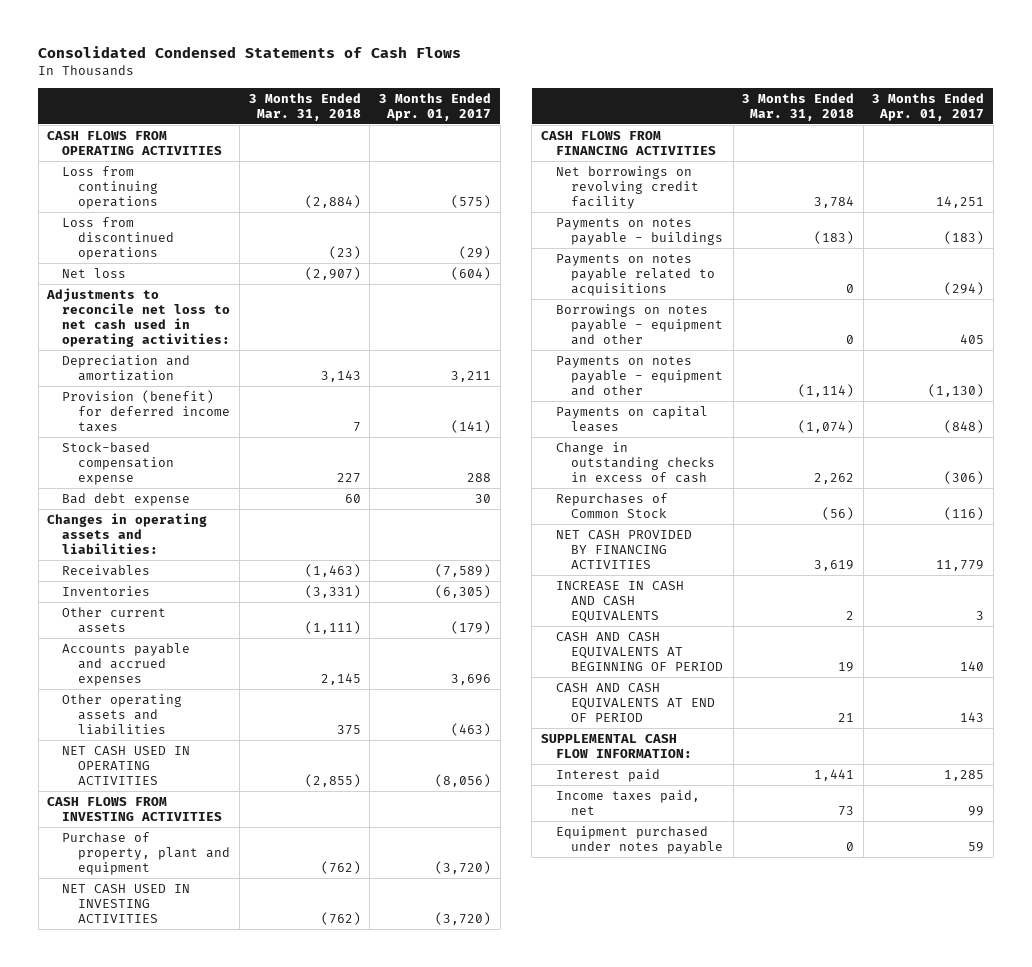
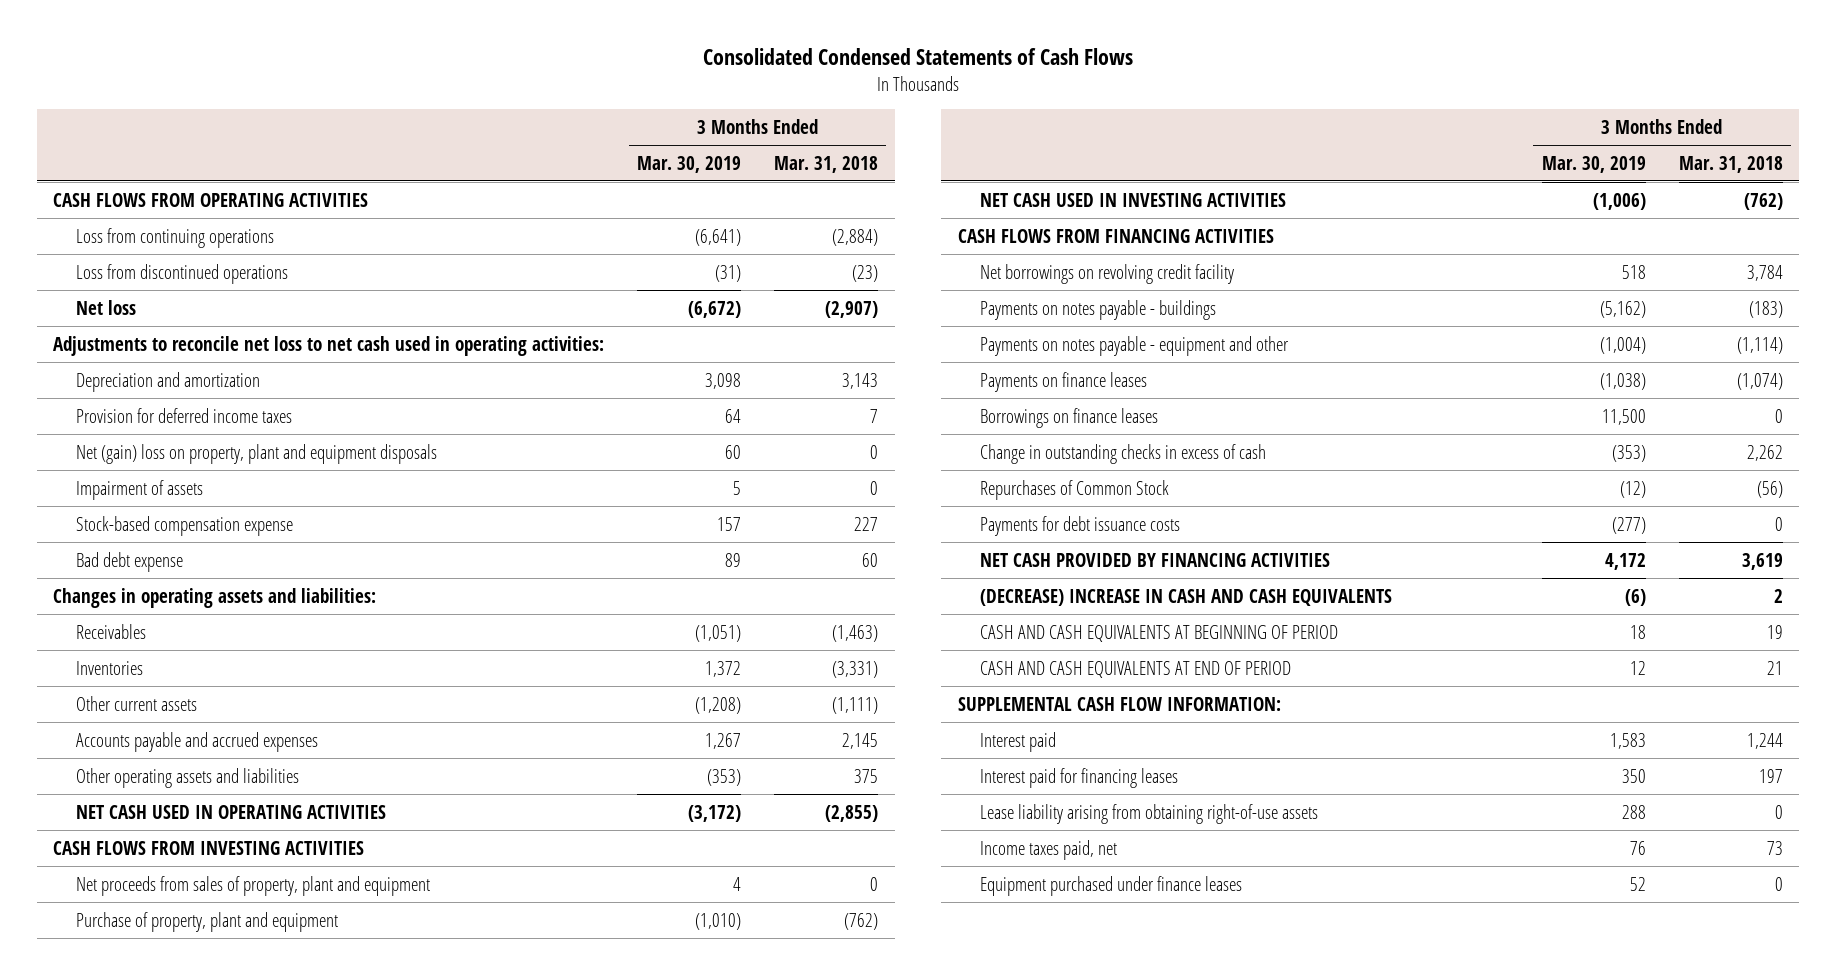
[378,92,491,121] 3 Months Ended Apr. 01, 2017 -> none
none -> [637,155,742,173] Mar. 30, 2019
[62,389,230,433] Provision (benefit) for deferred income taxes -> [75,407,292,423] Provision for deferred income taxes
none -> [75,443,437,464] Net (gain) loss on property, plant and equipment disposals
none -> [75,479,203,500] Impairment of assets
none -> [75,875,430,896] Net proceeds from sales of property, plant and equipment
[555,253,715,297] Payments on notes payable related to acquisitions -> none
[555,303,723,346] Borrowings on notes payable - equipment and other -> none
[555,405,708,432] Payments on capital leases -> [980,371,1148,392] Payments on finance leases
none -> [980,407,1159,428] Borrowings on finance leases
none -> [980,515,1181,536] Payments for debt issuance costs
[555,580,684,624] INCREASE IN CASH AND CASH EQUIVALENTS -> [980,588,1393,606] (DECREASE) INCREASE IN CASH AND CASH EQUIVALENTS
[814,768,855,781] 1,441 -> [1746,732,1783,749] 1,244
none -> [980,767,1179,788] Interest paid for financing leases
none -> [980,803,1319,824] Lease liability arising from obtaining right-of-use assets
[555,825,723,854] Equipment purchased under notes payable -> none
none -> [980,875,1243,896] Equipment purchased under finance leases

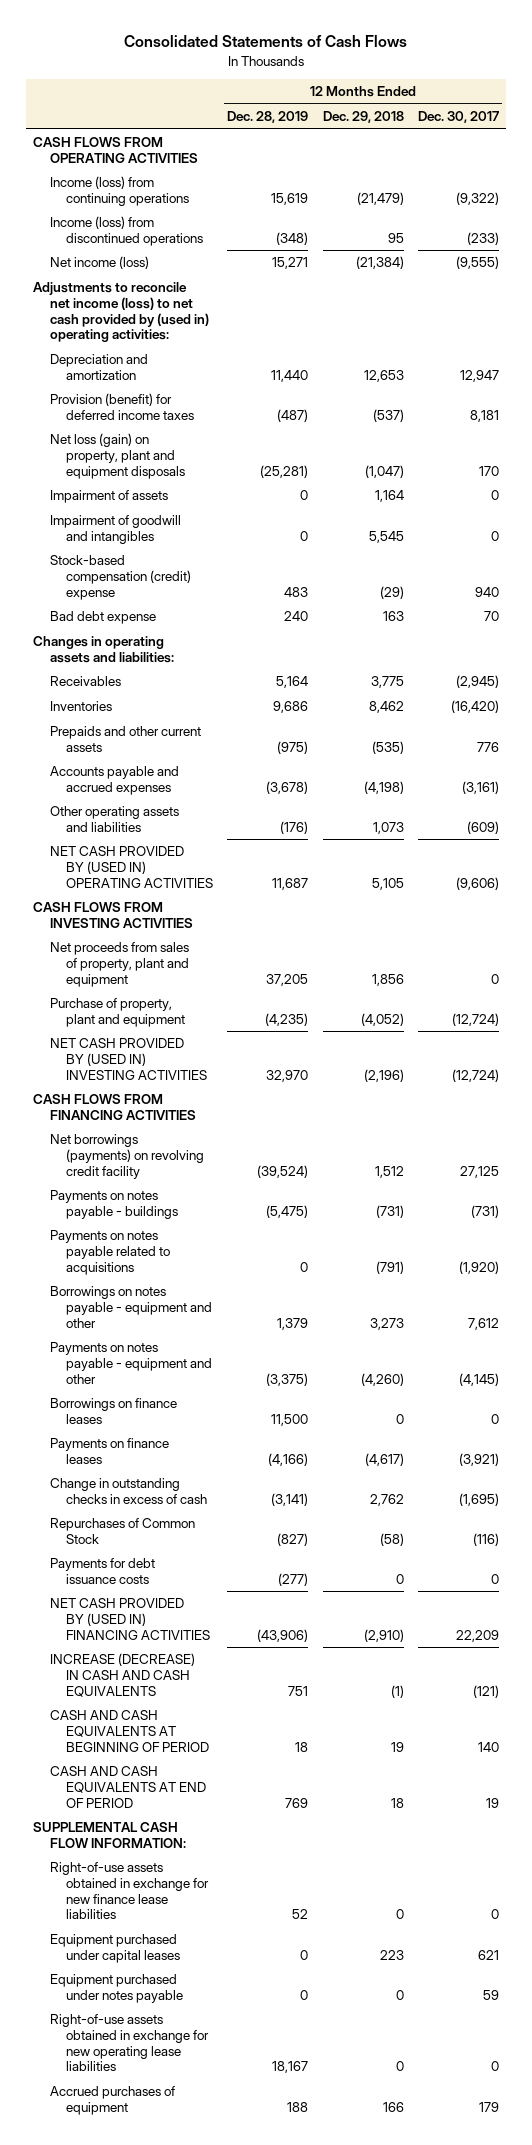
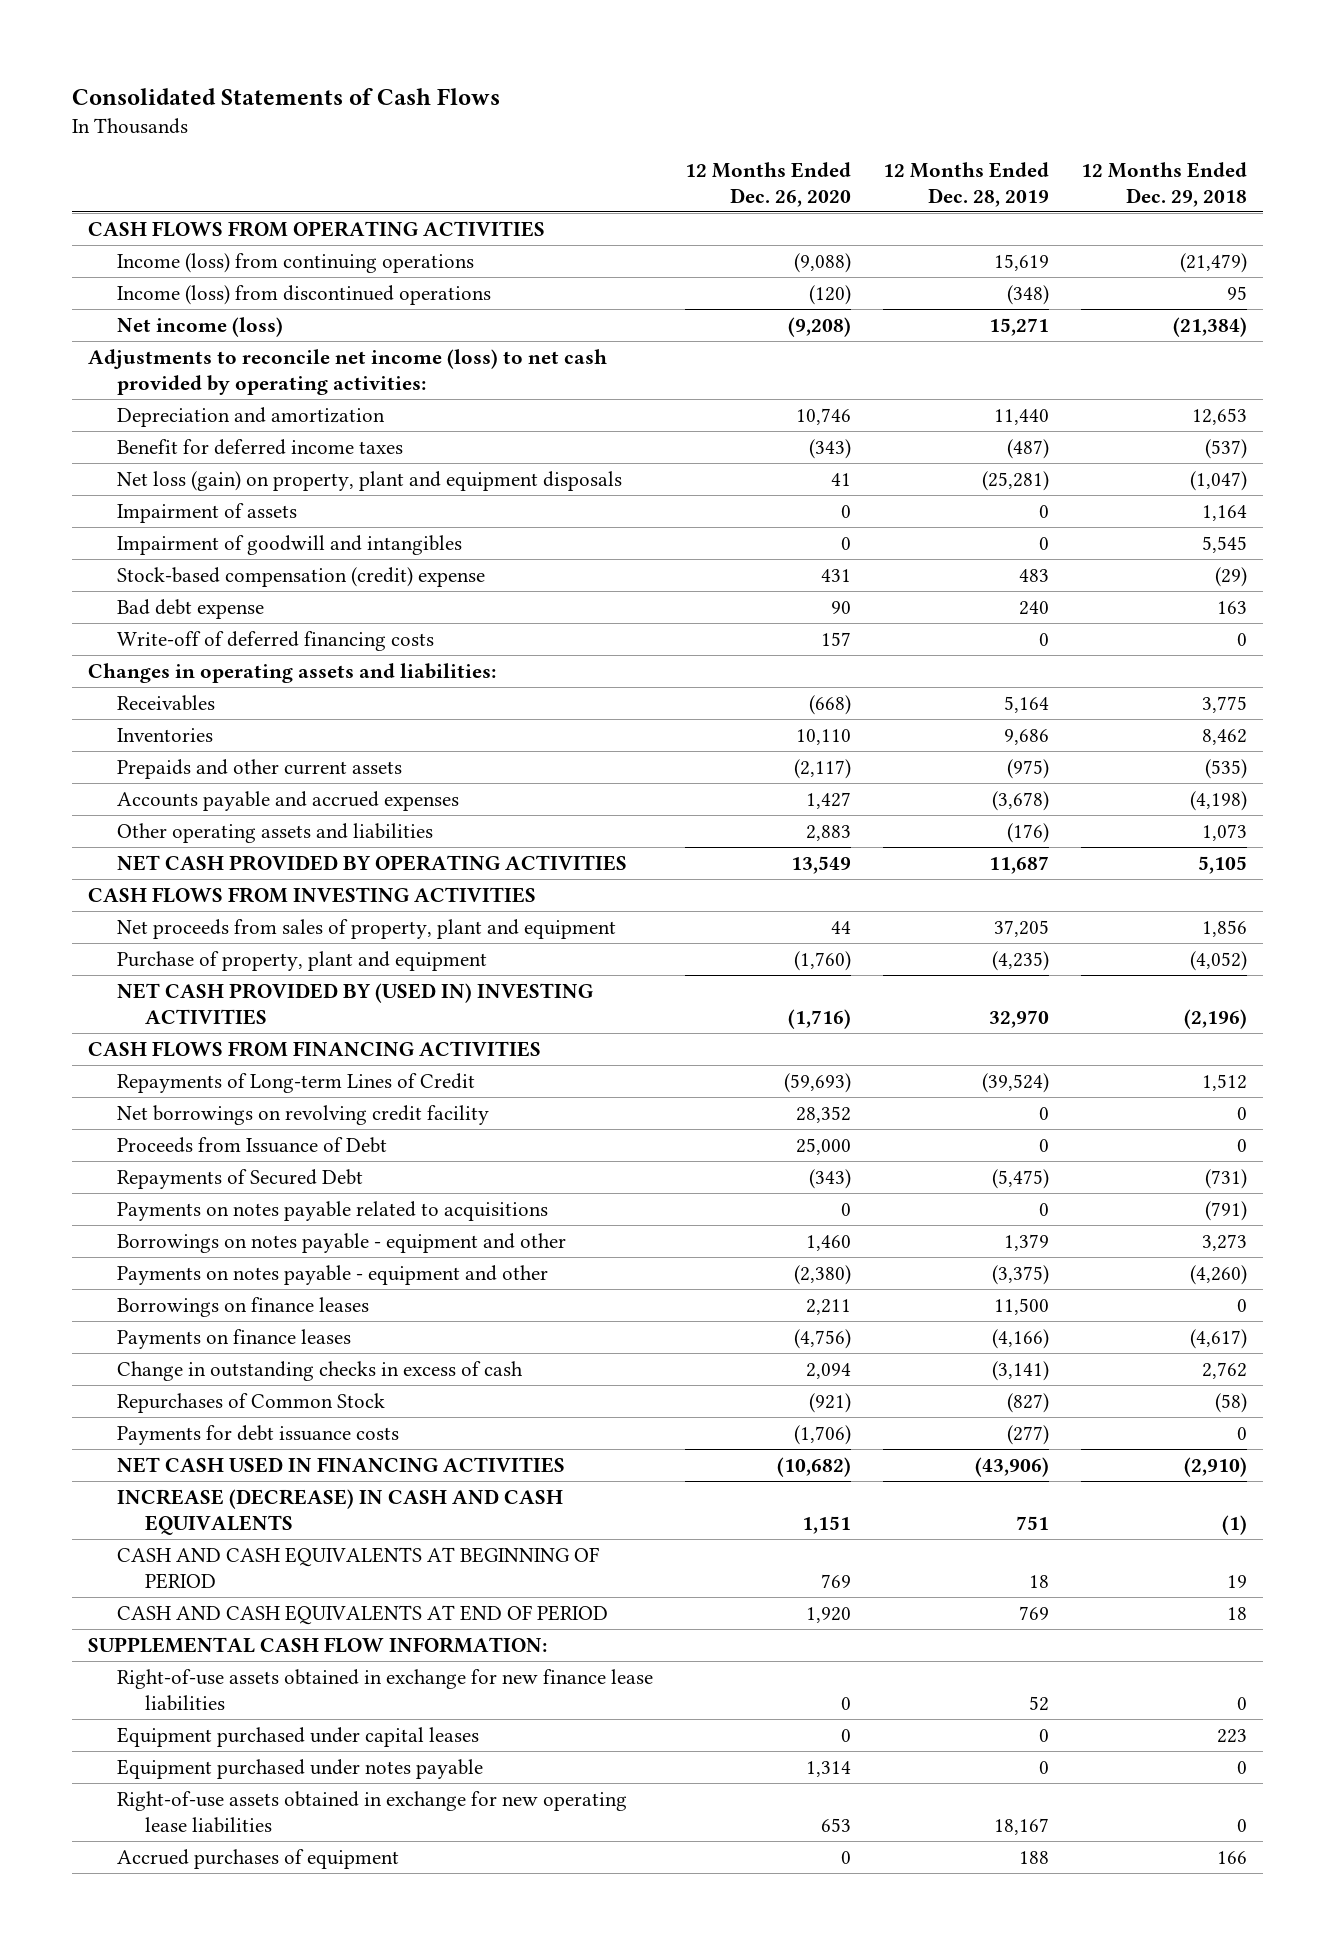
[417,111,499,124] Dec. 30, 2017 -> none
none -> [684,161,851,207] 12 Months Ended Dec. 26, 2020
[33,282,209,343] Adjustments to reconcile net income (loss) to net cash provided by (used in) operating activities: -> [88,348,608,395] Adjustments to reconcile net income (loss) to net cash provided by operating activities:
[49,393,195,421] Provision (benefit) for deferred income taxes -> [116,438,403,455] Benefit for deferred income taxes
none -> [116,630,434,651] Write-off of deferred financing costs
[49,846,214,888] NET CASH PROVIDED BY (USED IN) OPERATING ACTIVITIES -> [116,854,627,871] NET CASH PROVIDED BY OPERATING ACTIVITIES
none -> [116,1072,475,1093] Repayments of Long-term Lines of Credit
[49,1134,205,1179] Net borrowings (payments) on revolving credit facility -> [116,1104,489,1125] Net borrowings on revolving credit facility
[257,1164,309,1178] (39,524) -> [1039,1106,1050,1120] 0
[374,1165,404,1178] 1,512 -> [1237,1106,1248,1120] 0
none -> [116,1136,387,1153] Proceeds from Issuance of Debt
[49,1190,179,1220] Payments on notes payable - buildings -> [116,1168,363,1189] Repayments of Secured Debt
[49,1598,211,1640] NET CASH PROVIDED BY (USED IN) FINANCING ACTIVITIES -> [116,1456,565,1473] NET CASH USED IN FINANCING ACTIVITIES

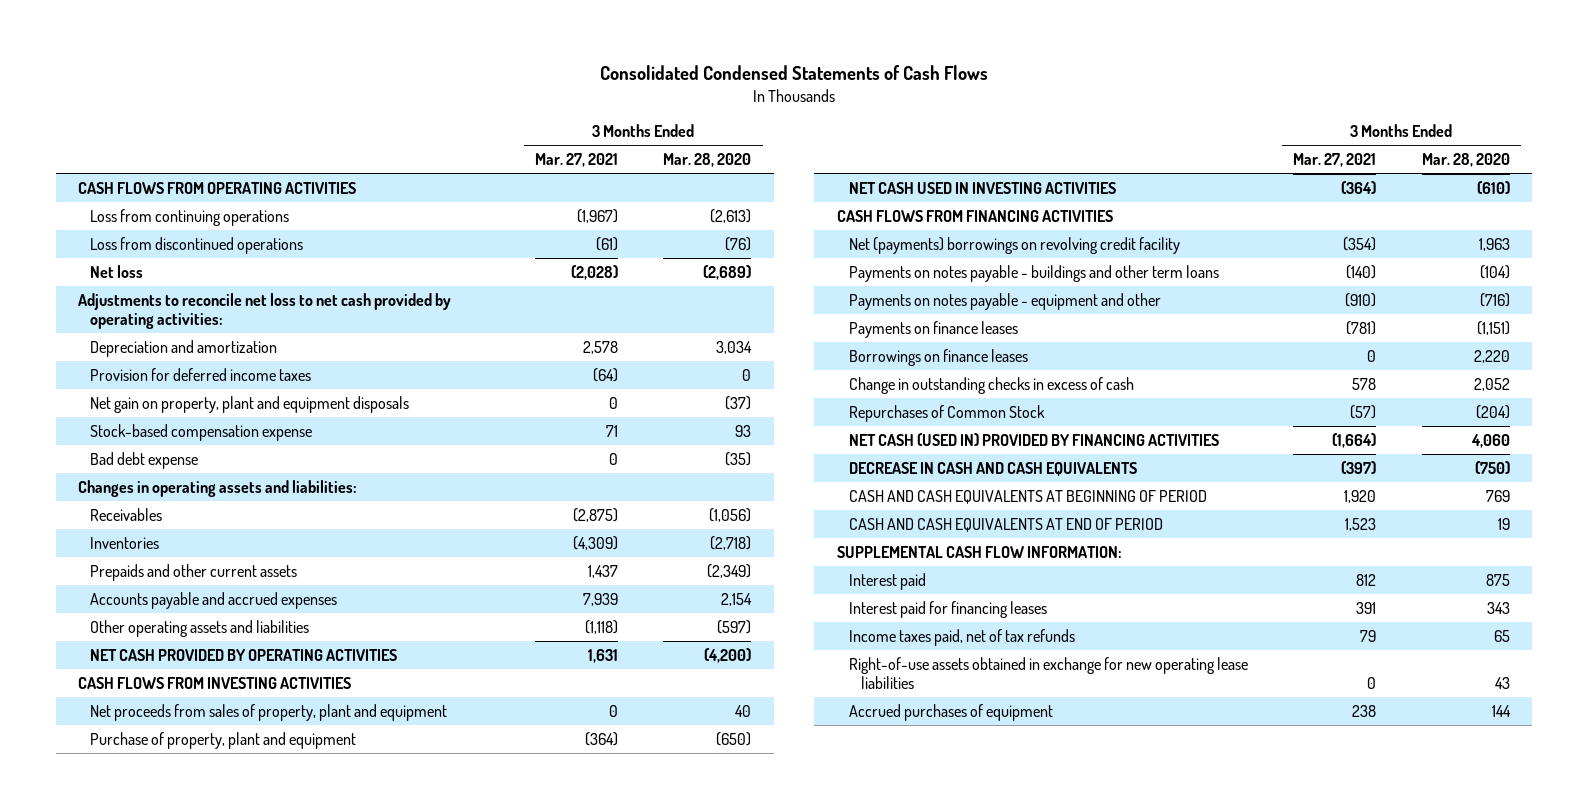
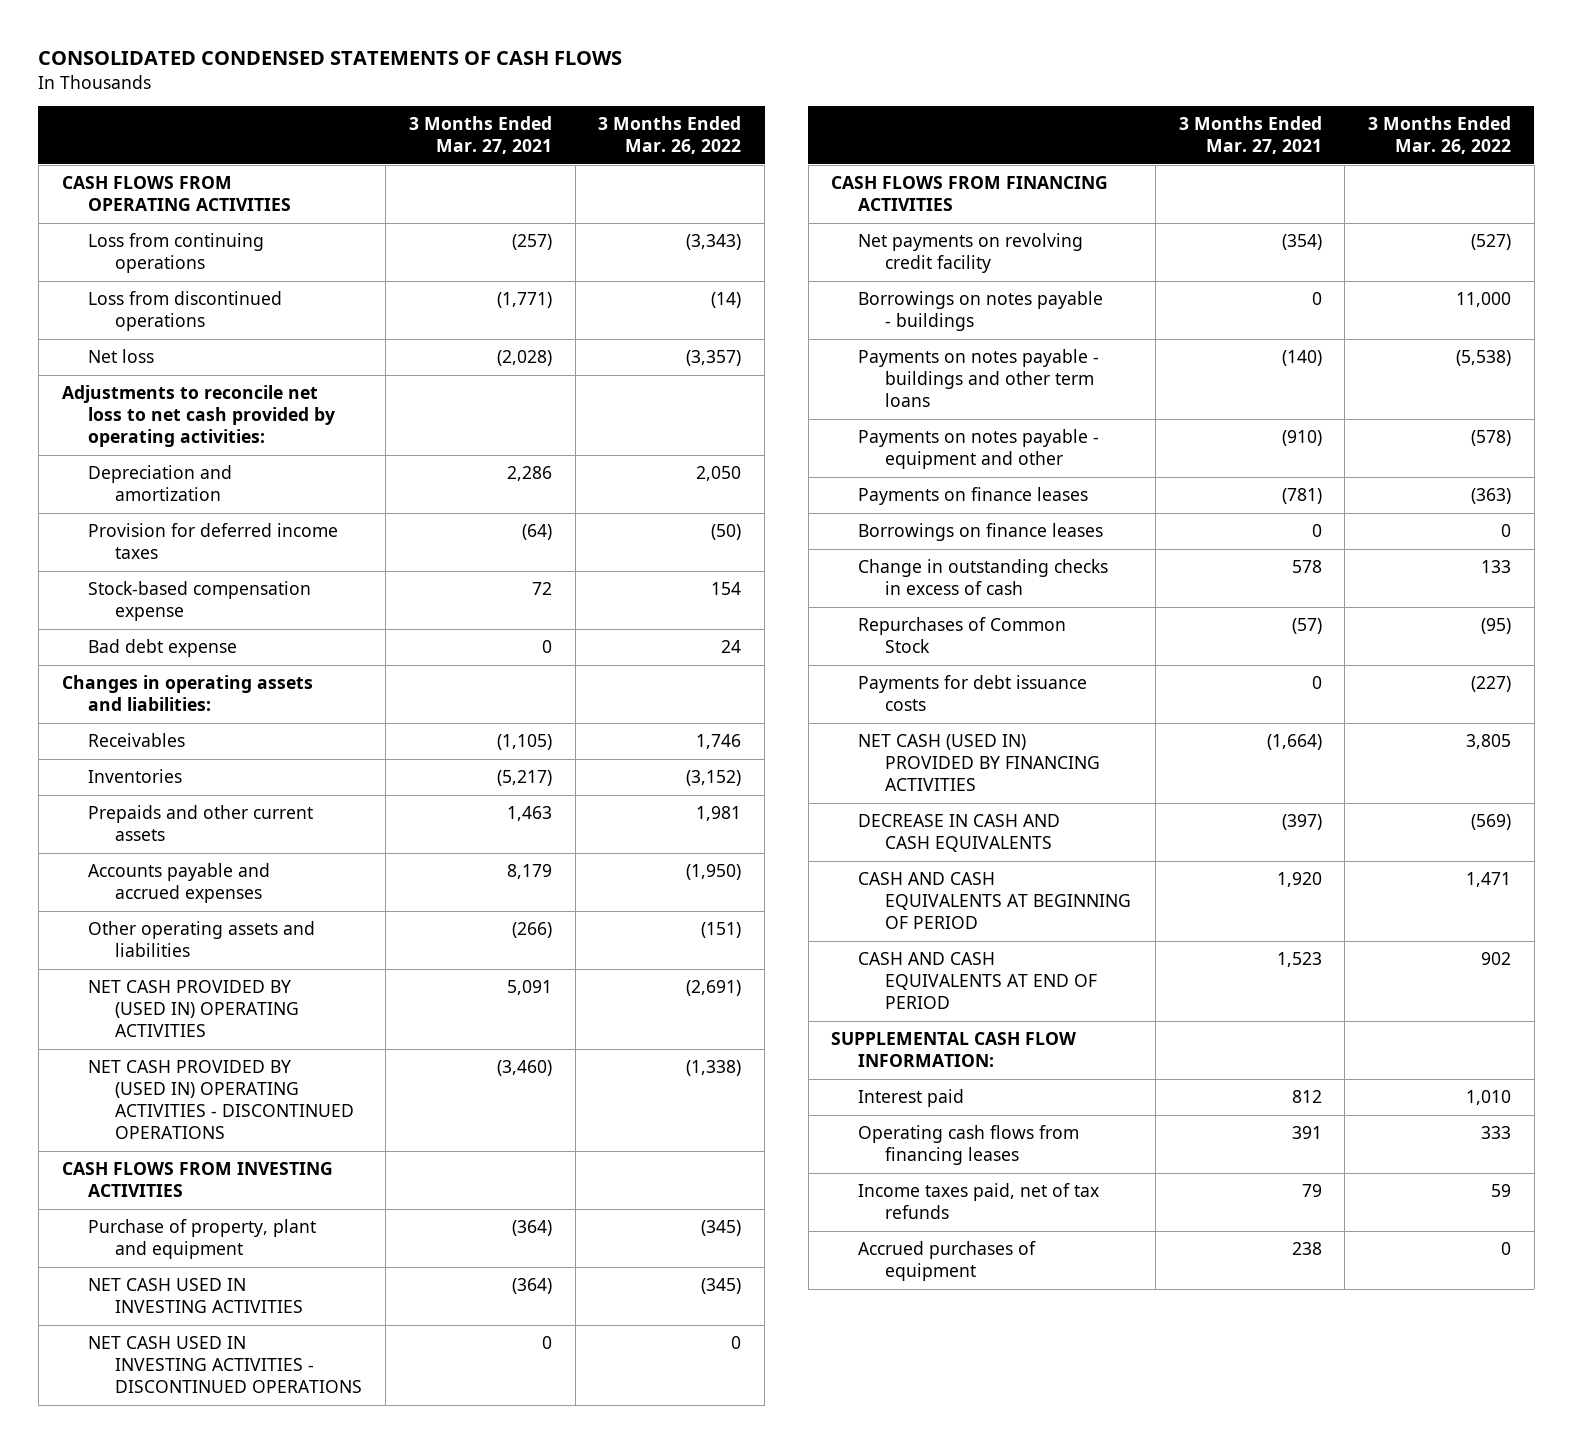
[600,65,989,81] Consolidated Condensed Statements of Cash Flows -> [38,51,623,66] CONSOLIDATED CONDENSED STATEMENTS OF CASH FLOWS
[663,153,752,168] Mar. 28, 2020 -> none
none -> [598,116,742,155] 3 Months Ended Mar. 26, 2022
[576,208,618,223] (1,967) -> [511,234,552,251] (257)
[595,236,618,251] (61) -> [496,292,552,309] (1,771)
[582,340,618,354] 2,578 -> [506,466,552,482] 2,286
[90,395,410,413] Net gain on property, plant and equipment disposals -> none
[605,424,618,437] 71 -> [531,582,552,596] 72
[572,507,618,522] (2,875) -> [496,734,552,751] (1,105)
[572,535,618,550] (4,309) -> [496,770,552,787] (5,217)
[587,564,618,578] 1,437 -> [506,806,552,822] 1,463
[582,592,618,606] 7,939 -> [506,864,552,880] 8,179
[584,619,618,634] (1,118) -> [511,922,552,939] (266)
[90,648,398,661] NET CASH PROVIDED BY OPERATING ACTIVITIES -> [88,980,300,1038] NET CASH PROVIDED BY (USED IN) OPERATING ACTIVITIES
[587,648,618,663] 1,631 -> [506,980,552,996] 5,091
none -> [88,1060,355,1139] NET CASH PROVIDED BY (USED IN) OPERATING ACTIVITIES - DISCONTINUED OPERATIONS
[90,703,448,721] Net proceeds from sales of property, plant and equipment -> none
none -> [88,1336,363,1394] NET CASH USED IN INVESTING ACTIVITIES - DISCONTINUED OPERATIONS
[848,236,1180,254] Net (payments) borrowings on revolving credit facility -> [858,233,1084,274] Net payments on revolving credit facility
none -> [858,291,1104,332] Borrowings on notes payable - buildings
none -> [858,675,1088,712] Payments for debt issuance costs
[848,600,1047,618] Interest paid for financing leases -> [858,1125,1080,1166] Operating cash flows from financing leases
[848,656,1248,689] Right-of-use assets obtained in exchange for new operating lease liabilities -> none

